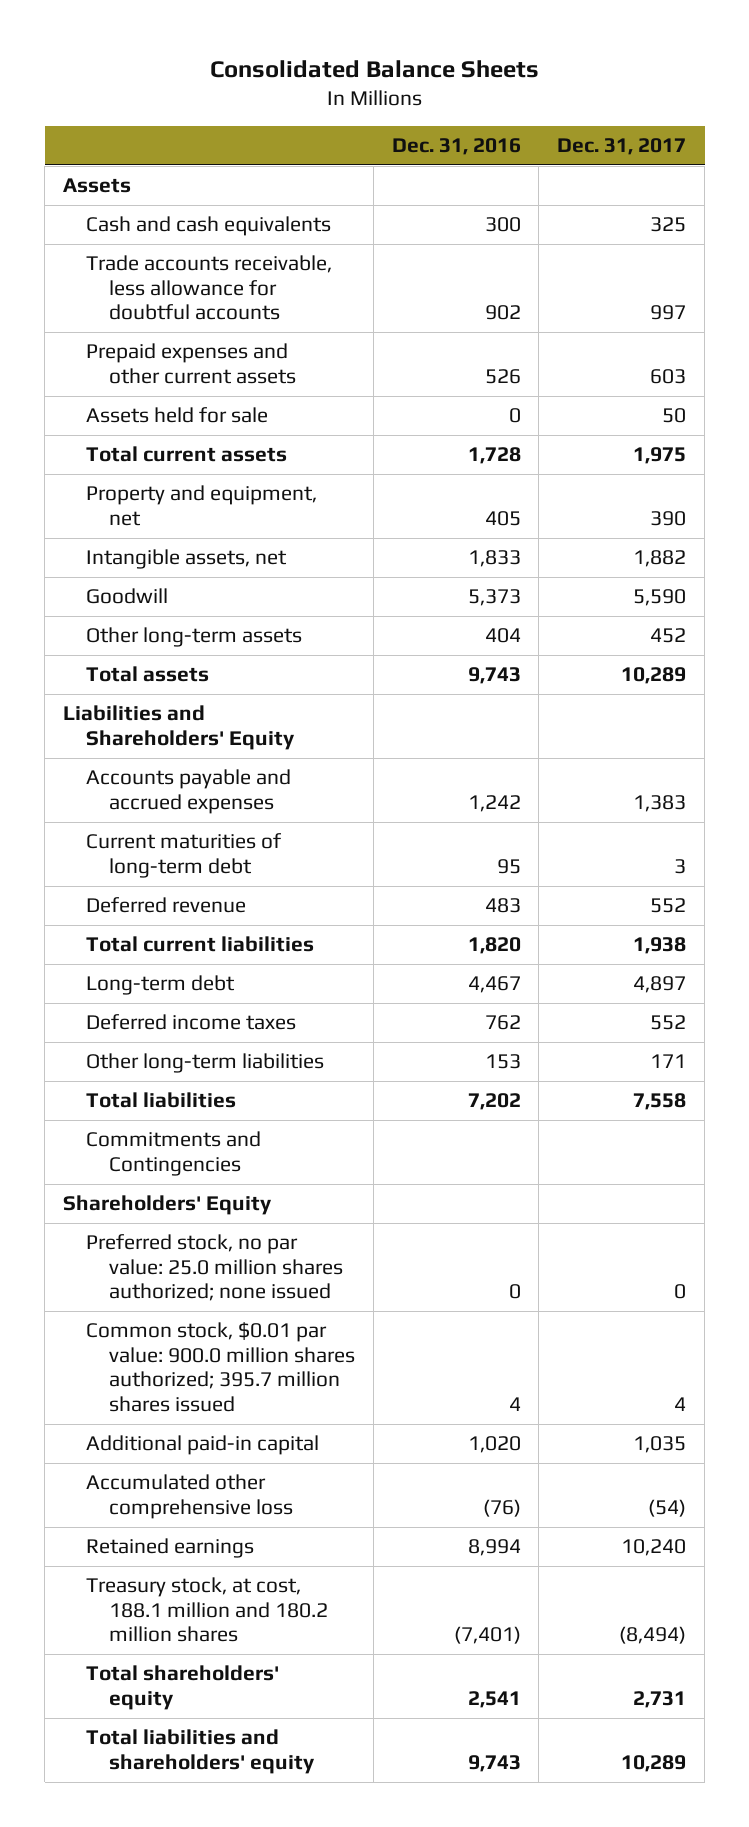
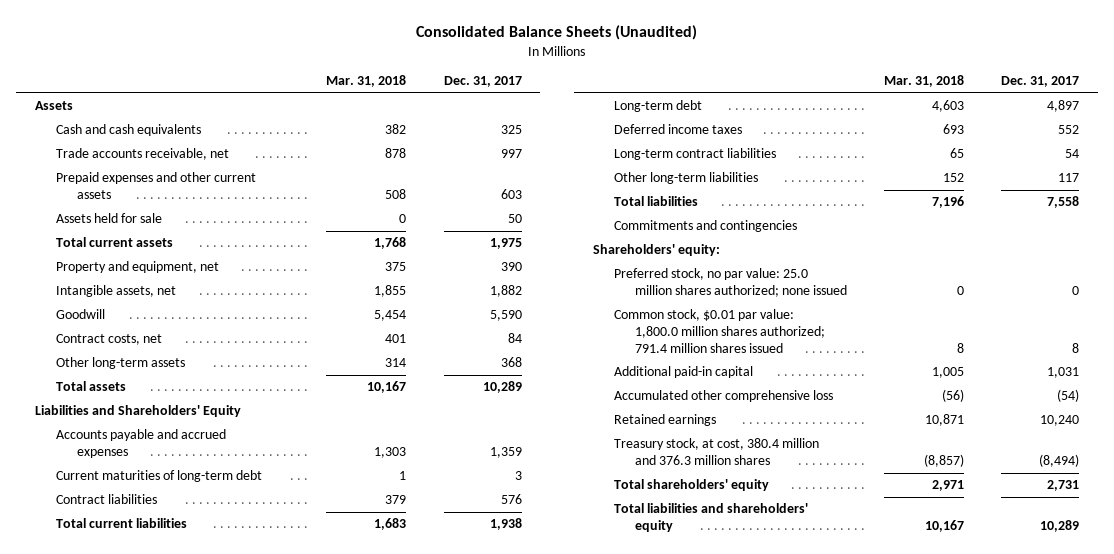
[209,59,539,78] Consolidated Balance Sheets -> [416,25,698,41] Consolidated Balance Sheets (Unaudited)
[391,138,521,156] Dec. 31, 2016 -> none
none -> [326,75,407,88] Mar. 31, 2018
[85,255,332,321] Trade accounts receivable, less allowance for doubtful accounts -> [56,148,230,161] Trade accounts receivable, net
none -> [56,334,163,346] Contract costs, net
[650,628,687,644] 452 -> [500,357,522,368] 368
[633,794,687,812] 1,383 -> [489,447,522,459] 1,359
[85,897,246,914] Deferred revenue -> none
none -> [56,494,158,505] Contract liabilities
none -> [613,148,776,161] Long-term contract liabilities
[650,1054,687,1069] 171 -> [1058,173,1080,183] 117
[85,1131,261,1176] Commitments and Contingencies -> [613,220,797,233] Commitments and contingencies
[62,1195,272,1216] Shareholders' Equity -> [592,244,720,257] Shareholders' equity:
[85,1322,355,1412] Common stock, $0.01 par value: 900.0 million shares authorized; 395.7 million shares issued -> [613,309,825,353] Common stock, $0.01 par value: 1,800.0 million shares authorized; 791.4 million shares issued
[674,1396,687,1411] 4 -> [1072,342,1080,353] 8
[633,1436,687,1454] 1,035 -> [1047,367,1080,379] 1,031
[85,1577,328,1643] Treasury stock, at cost, 188.1 million and 180.2 million shares -> [613,438,819,466] Treasury stock, at cost, 380.4 million and 376.3 million shares

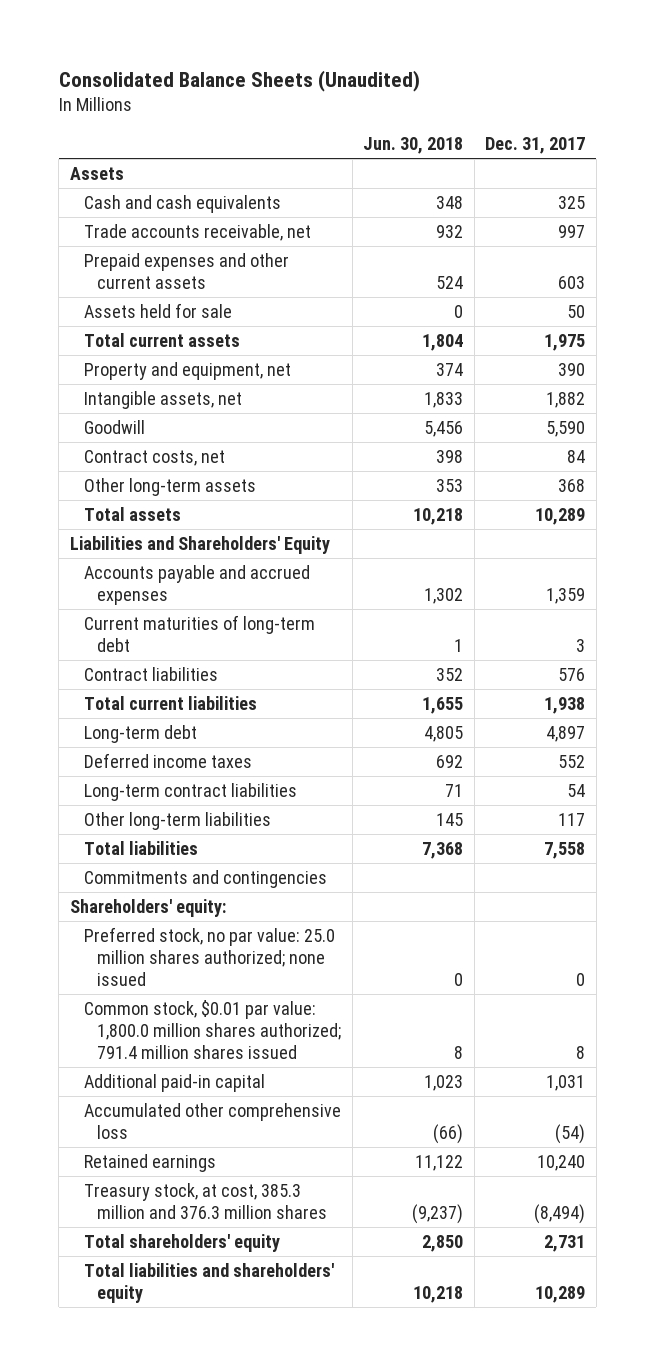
[326,75,407,88] Mar. 31, 2018 -> none
none -> [363,137,464,155] Jun. 30, 2018
[613,438,819,466] Treasury stock, at cost, 380.4 million and 376.3 million shares -> [83,1182,328,1220] Treasury stock, at cost, 385.3 million and 376.3 million shares

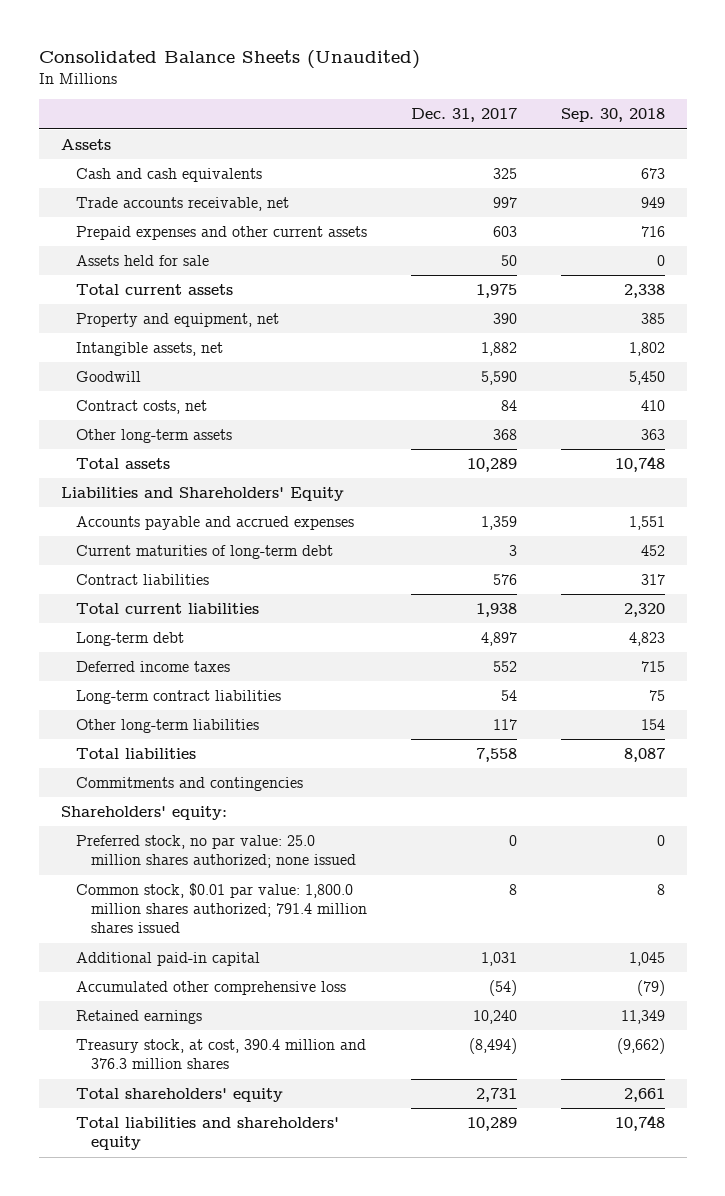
[363,137,464,155] Jun. 30, 2018 -> none
none -> [560,108,665,123] Sep. 30, 2018
[83,1182,328,1220] Treasury stock, at cost, 385.3 million and 376.3 million shares -> [75,1039,366,1070] Treasury stock, at cost, 390.4 million and 376.3 million shares

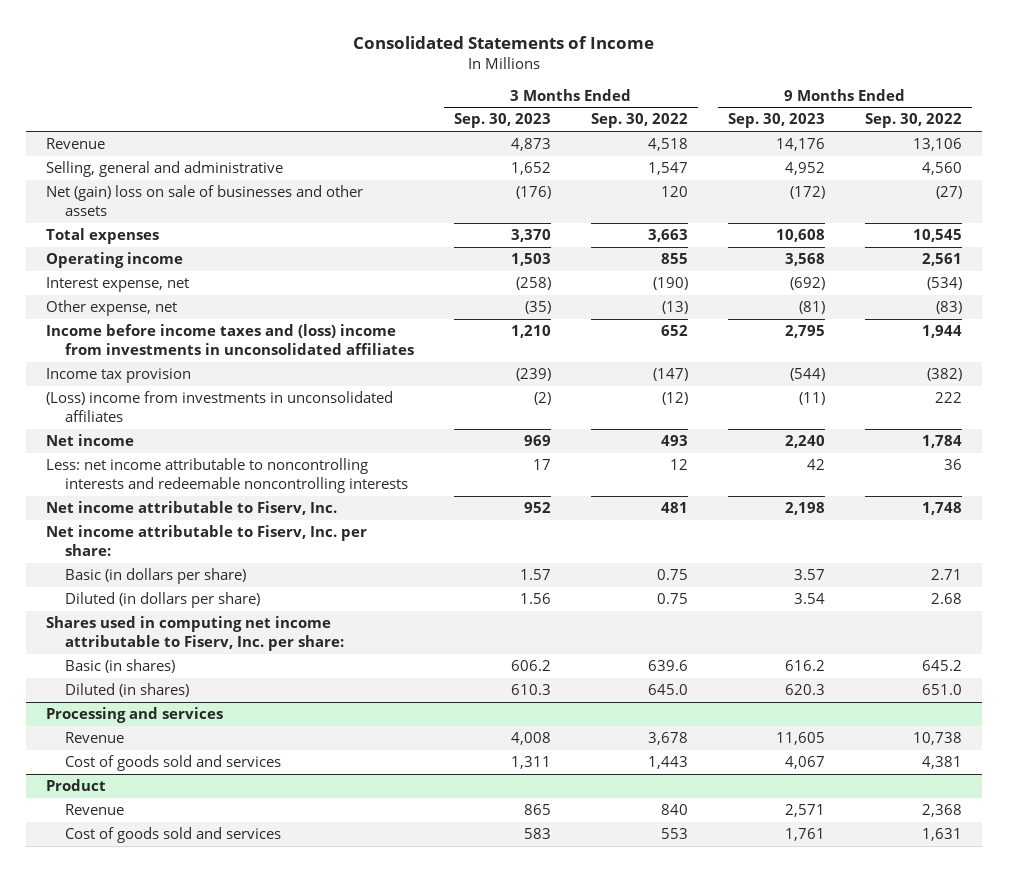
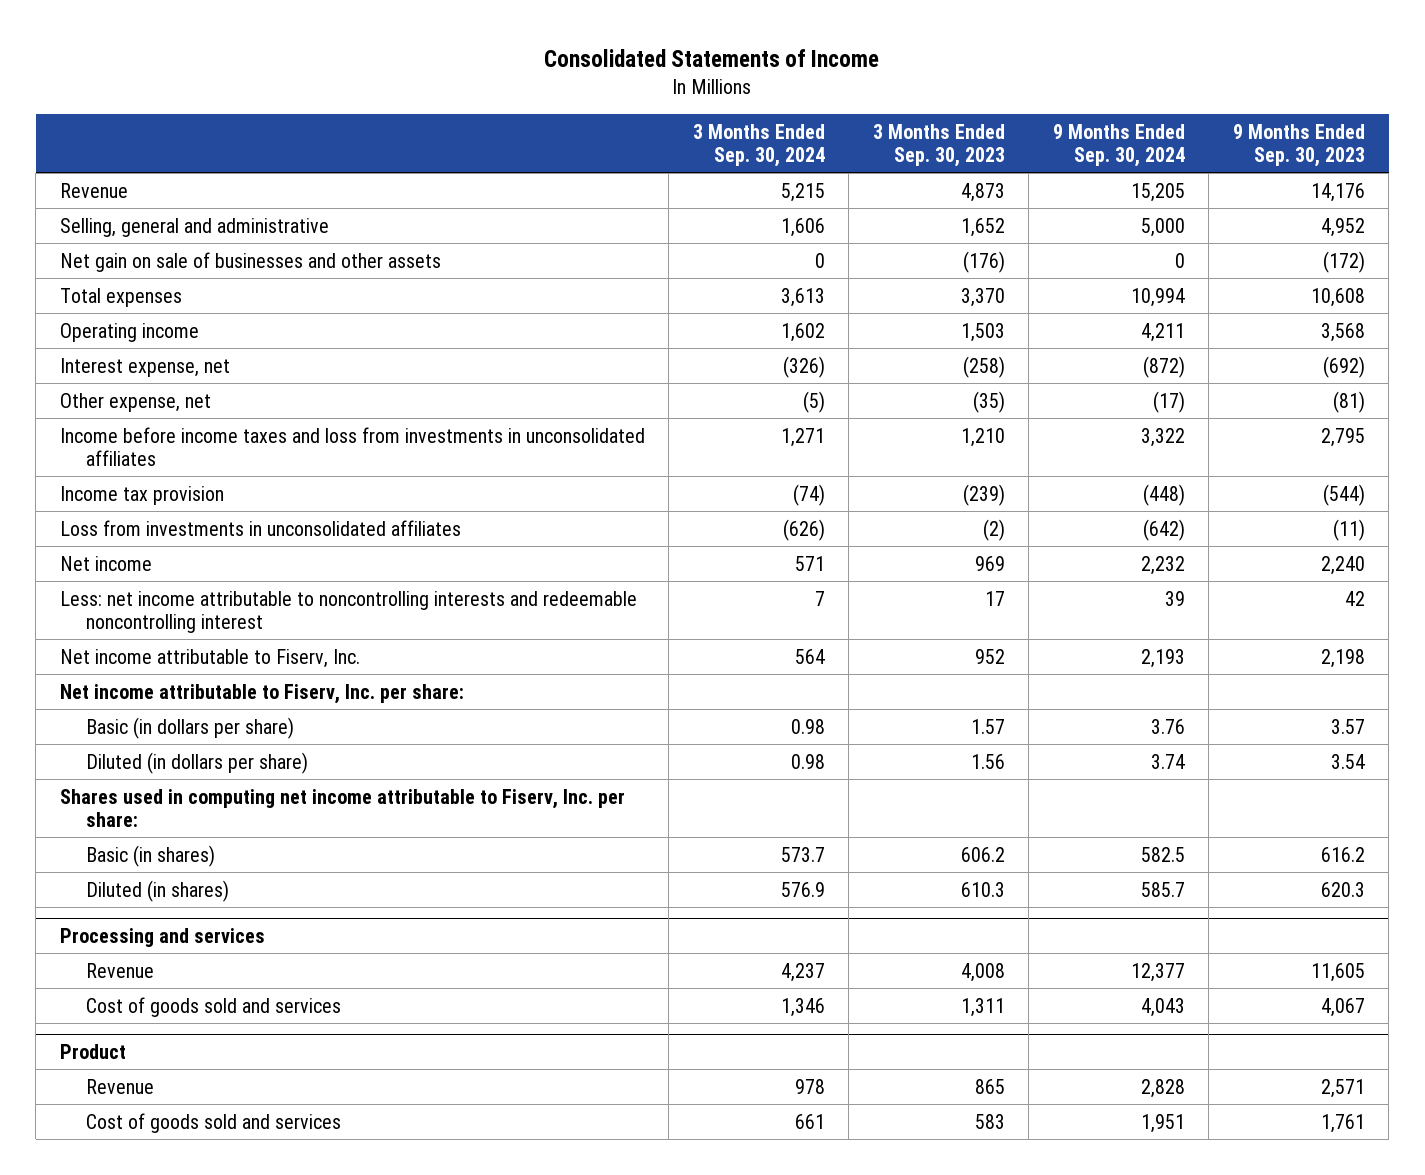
[591,113,689,129] Sep. 30, 2022 -> none
[865,113,963,129] Sep. 30, 2022 -> none
none -> [692,123,825,167] 3 Months Ended Sep. 30, 2024
none -> [1052,123,1185,167] 9 Months Ended Sep. 30, 2024
[46,185,364,216] Net (gain) loss on sale of businesses and other assets -> [59,251,441,272] Net gain on sale of businesses and other assets
[46,324,415,355] Income before income taxes and (loss) income from investments in unconsolidated affiliates -> [59,426,645,466] Income before income taxes and loss from investments in unconsolidated affiliates
[46,391,394,422] (Loss) income from investments in unconsolidated affiliates -> [59,519,461,536] Loss from investments in unconsolidated affiliates
[46,458,409,493] Less: net income attributable to noncontrolling interests and redeemable noncontrolling interests -> [59,590,637,633] Less: net income attributable to noncontrolling interests and redeemable noncontrolling interest

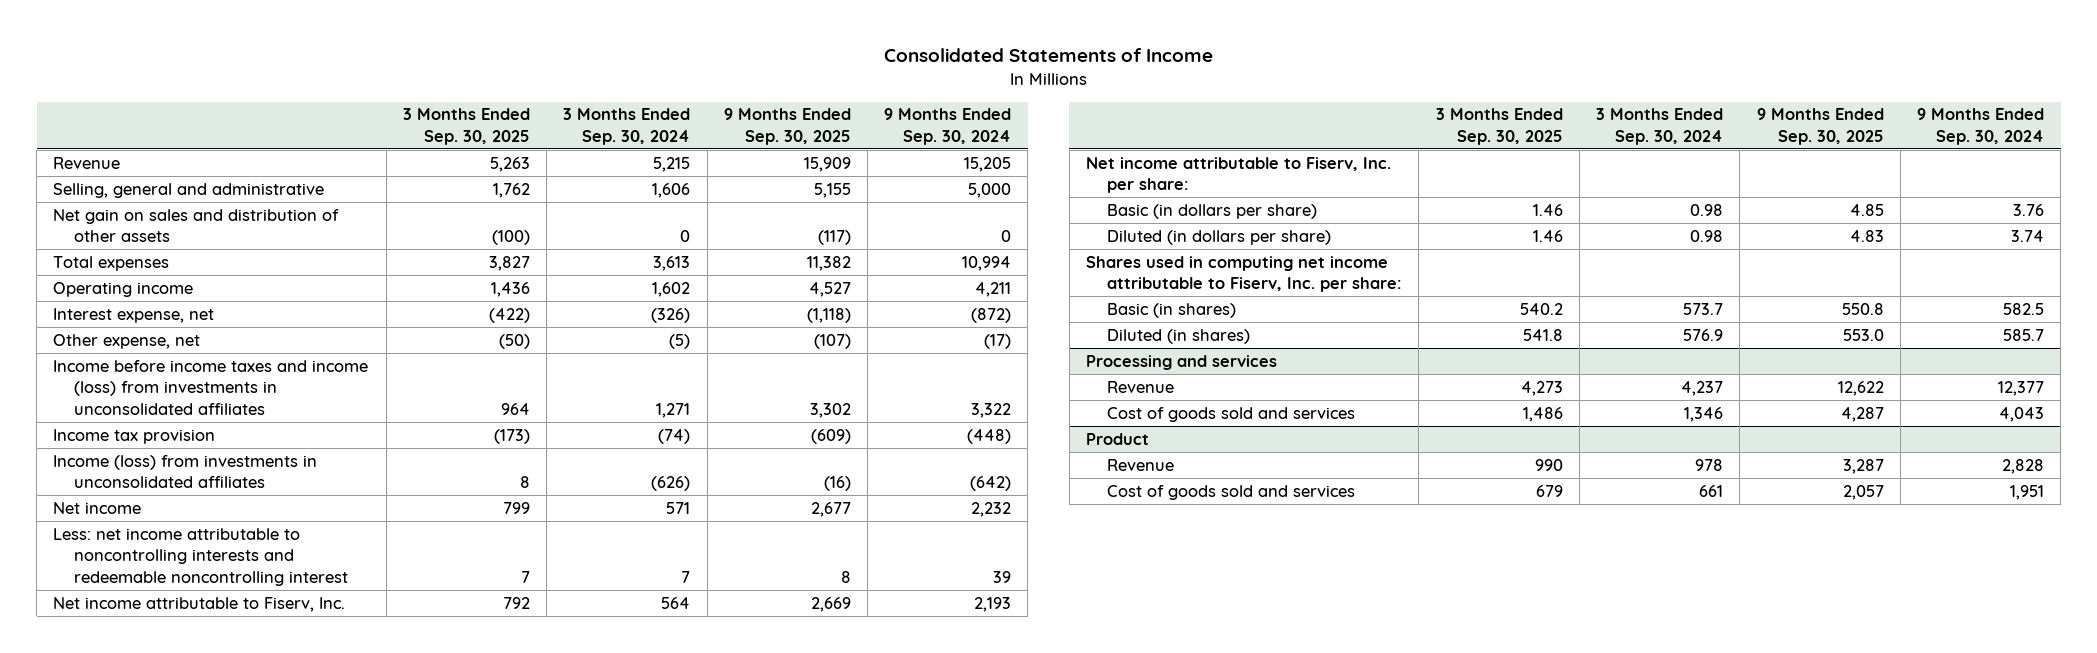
[872,123,1005,167] 3 Months Ended Sep. 30, 2023 -> none
[1232,123,1365,167] 9 Months Ended Sep. 30, 2023 -> none
none -> [402,108,530,145] 3 Months Ended Sep. 30, 2025
none -> [723,108,851,145] 9 Months Ended Sep. 30, 2025
[59,251,441,272] Net gain on sale of businesses and other assets -> [53,208,340,243] Net gain on sales and distribution of other assets
[59,426,645,466] Income before income taxes and loss from investments in unconsolidated affiliates -> [53,359,369,415] Income before income taxes and income (loss) from investments in unconsolidated affiliates
[59,519,461,536] Loss from investments in unconsolidated affiliates -> [53,454,318,489] Income (loss) from investments in unconsolidated affiliates

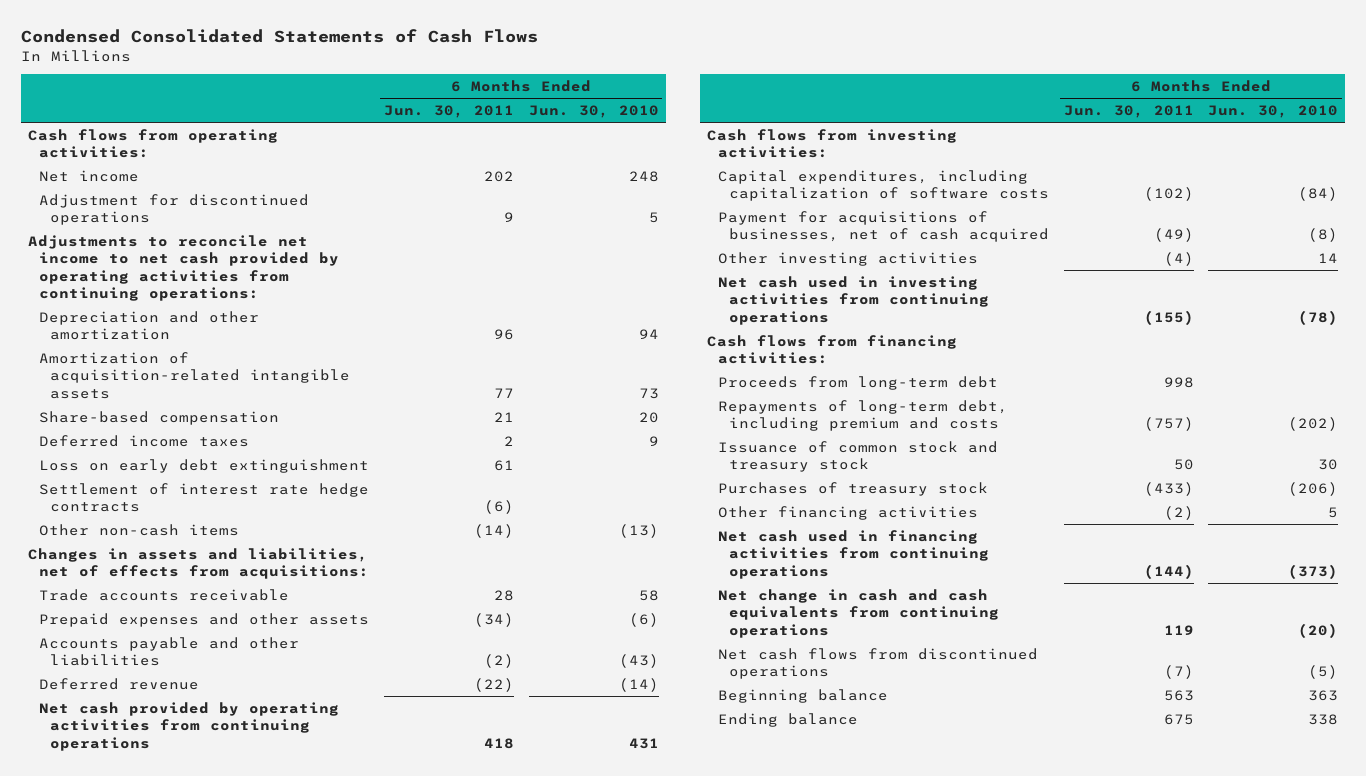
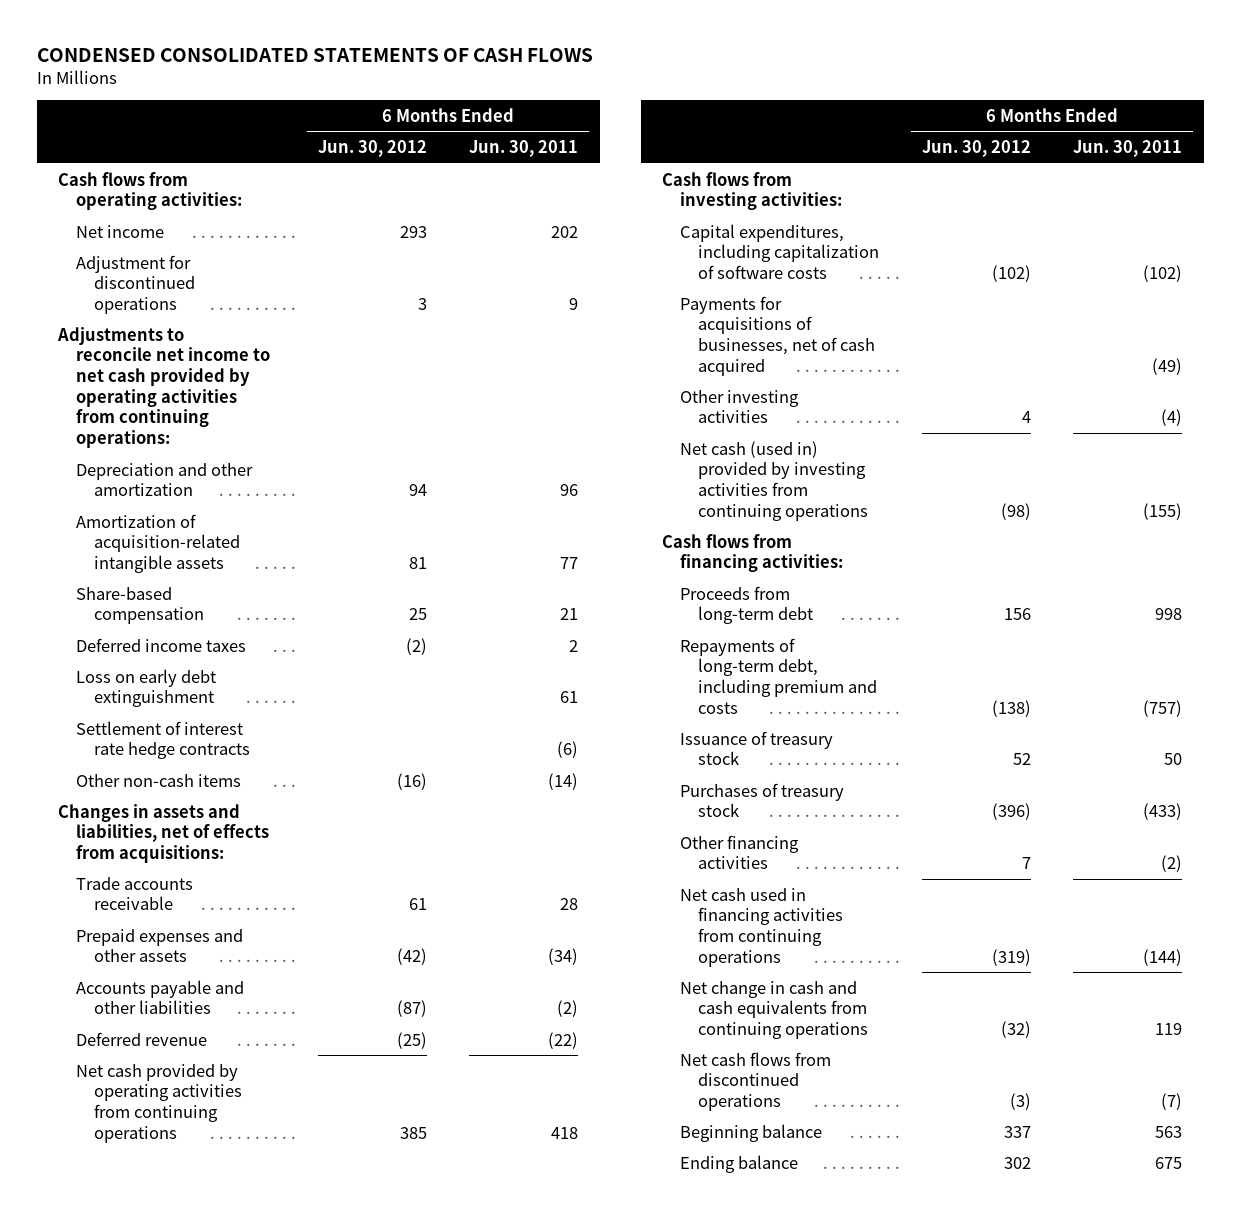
[20,29,538,44] Condensed Consolidated Statements of Cash Flows -> [36,48,593,63] CONDENSED CONSOLIDATED STATEMENTS OF CASH FLOWS
[528,105,659,119] Jun. 30, 2010 -> none
none -> [317,140,427,158] Jun. 30, 2012
[718,210,1050,243] Payment for acquisitions of businesses, net of cash acquired -> [679,295,876,376] Payments for acquisitions of businesses, net of cash acquired
[718,275,990,325] Net cash used in investing activities from continuing operations -> [679,440,869,521] Net cash (used in) provided by investing activities from continuing operations
[718,440,999,473] Issuance of common stock and treasury stock -> [679,730,833,766] Issuance of treasury stock

